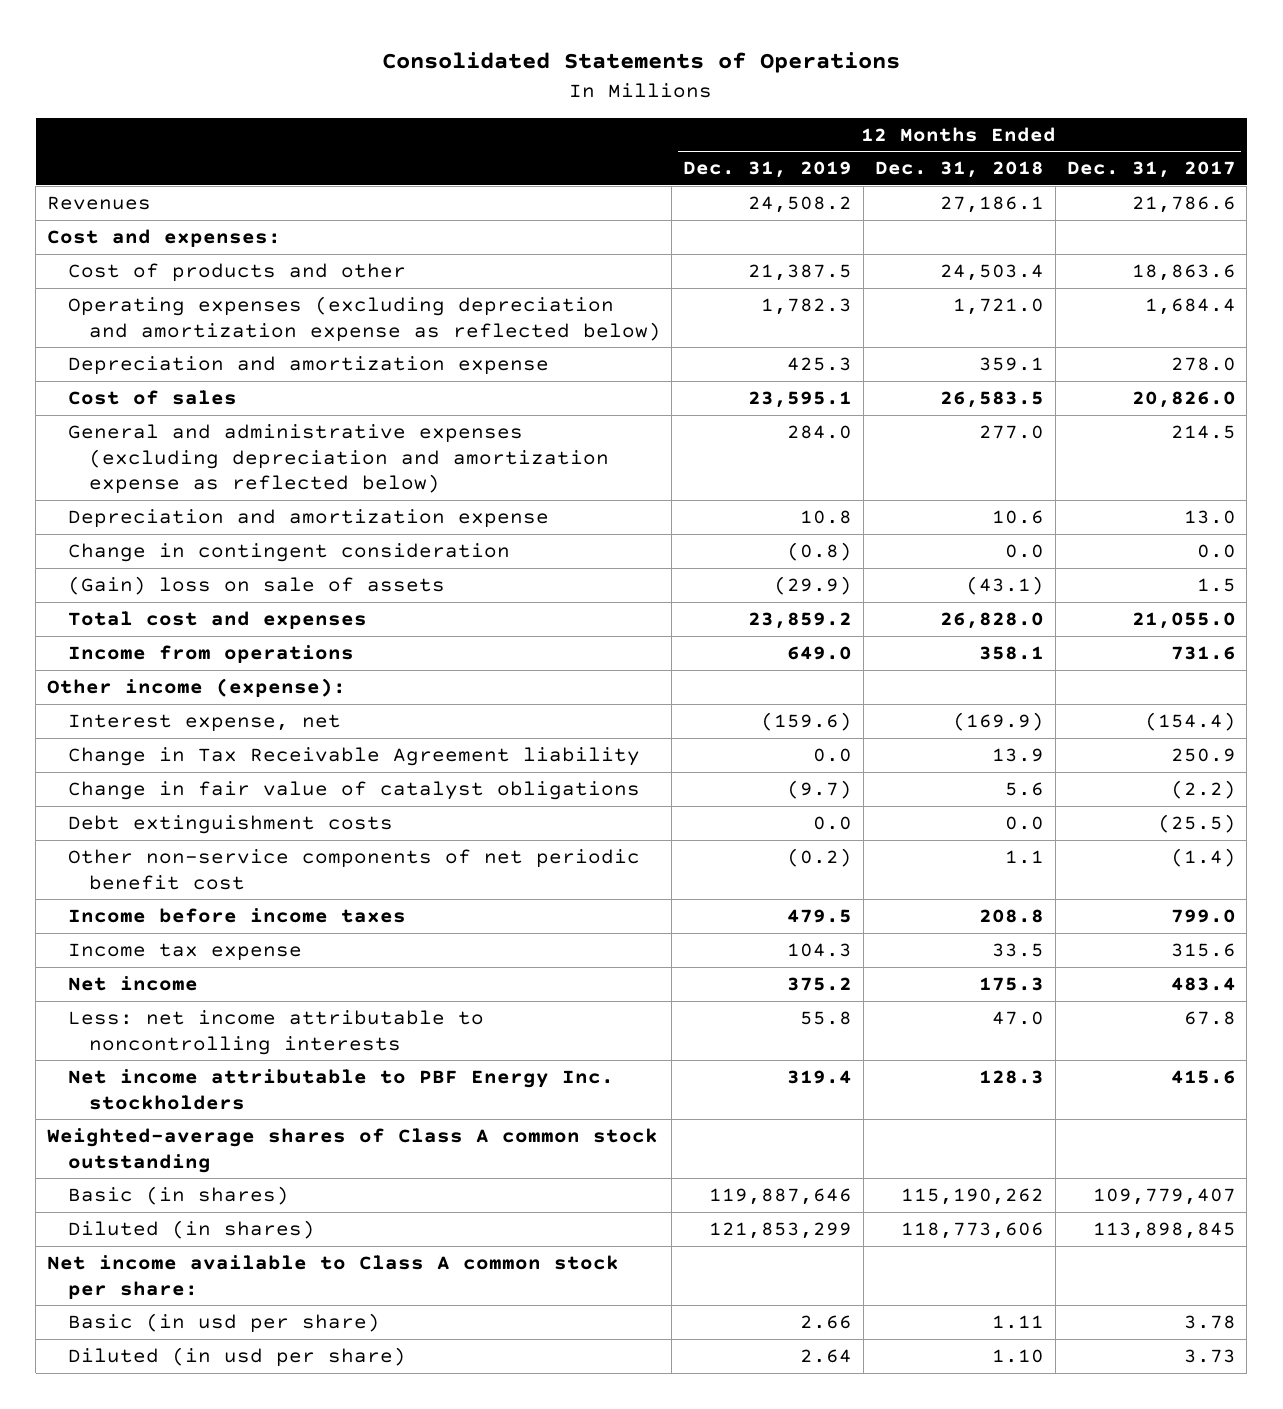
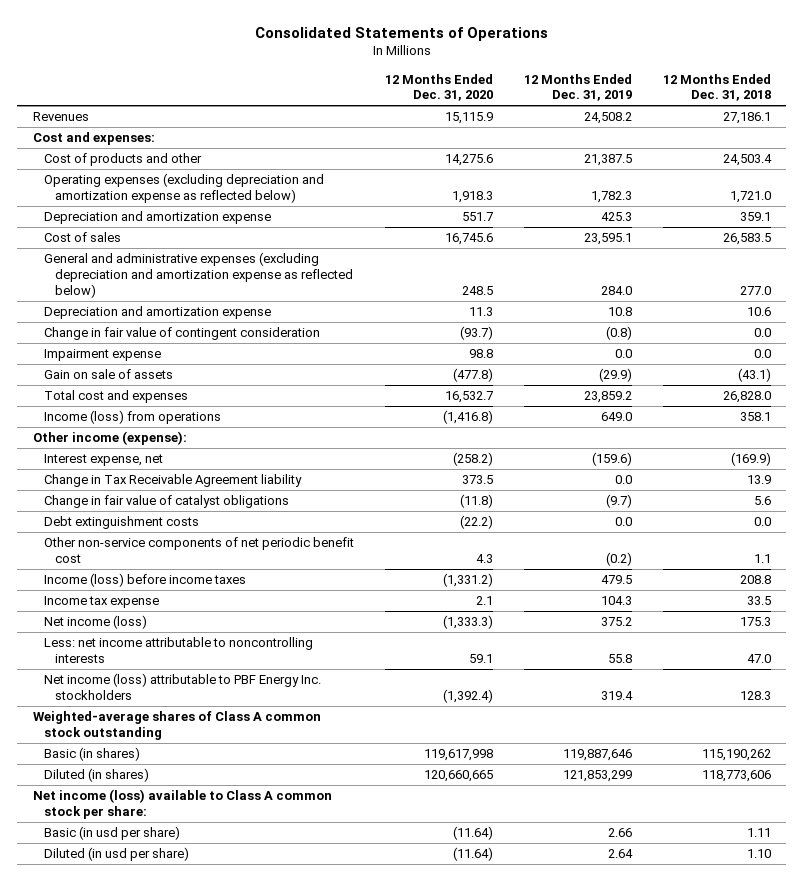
[1066,161,1236,179] Dec. 31, 2017 -> none
none -> [384,73,493,102] 12 Months Ended Dec. 31, 2020
[67,542,510,562] Change in contingent consideration -> [43,327,320,341] Change in fair value of contingent consideration
none -> [43,349,161,362] Impairment expense
[67,575,445,595] (Gain) loss on sale of assets -> [43,369,173,380] Gain on sale of assets
[67,644,354,663] Income from operations -> [43,410,221,425] Income (loss) from operations
[67,907,406,923] Income before income taxes -> [43,573,246,588] Income (loss) before income taxes
[67,975,198,991] Net income -> [43,615,147,630] Net income (loss)
[67,1068,614,1110] Net income attributable to PBF Energy Inc. stockholders -> [43,673,321,701] Net income (loss) attributable to PBF Energy Inc. stockholders
[47,1254,620,1299] Net income available to Class A common stock per share: -> [32,789,332,820] Net income (loss) available to Class A common stock per share:

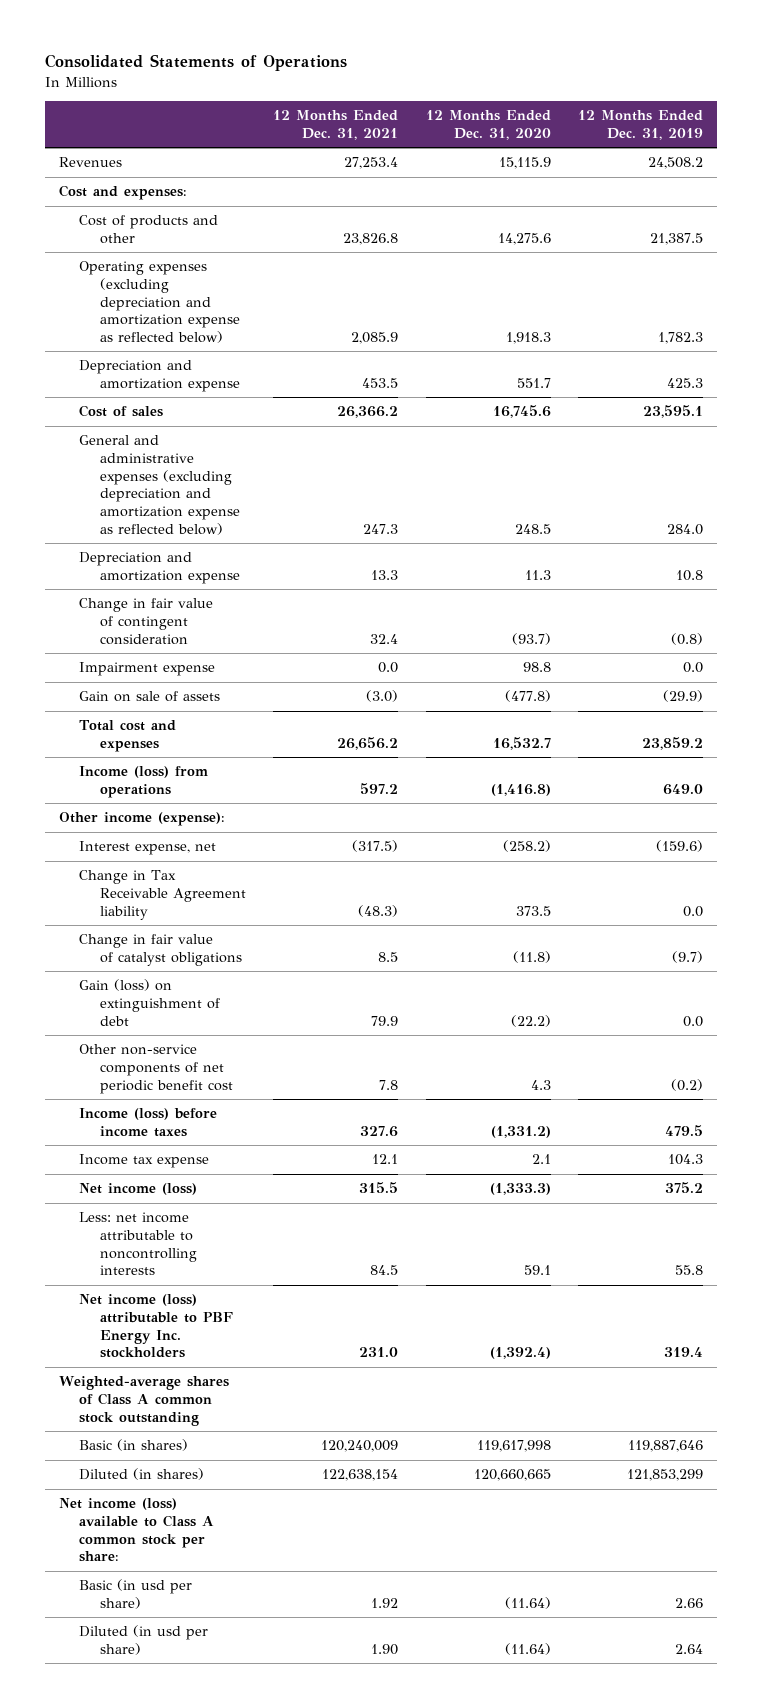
[662,73,771,102] 12 Months Ended Dec. 31, 2018 -> none
none -> [273,110,399,141] 12 Months Ended Dec. 31, 2021
[43,516,199,530] Debt extinguishment costs -> [79,979,220,1026] Gain (loss) on extinguishment of debt

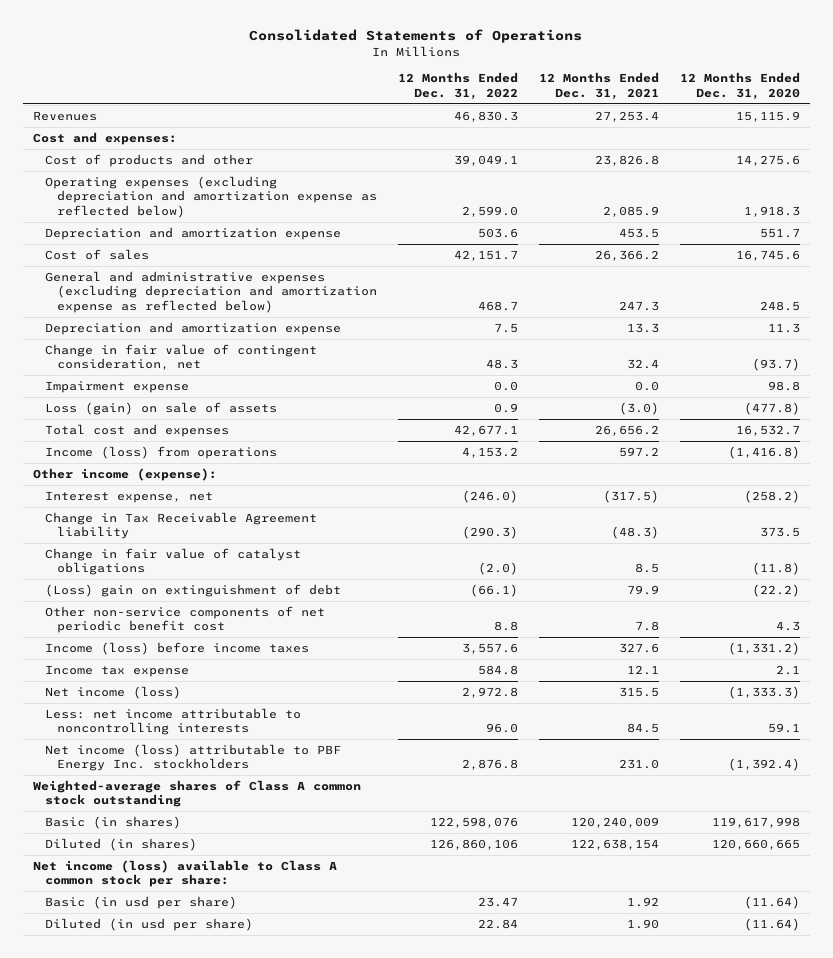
[577,110,703,141] 12 Months Ended Dec. 31, 2019 -> none
none -> [398,72,519,100] 12 Months Ended Dec. 31, 2022
[79,598,214,645] Change in fair value of contingent consideration -> [45,343,318,371] Change in fair value of contingent consideration, net
[79,691,221,703] Gain on sale of assets -> [45,401,278,415] Loss (gain) on sale of assets
[79,979,220,1026] Gain (loss) on extinguishment of debt -> [45,583,342,597] (Loss) gain on extinguishment of debt

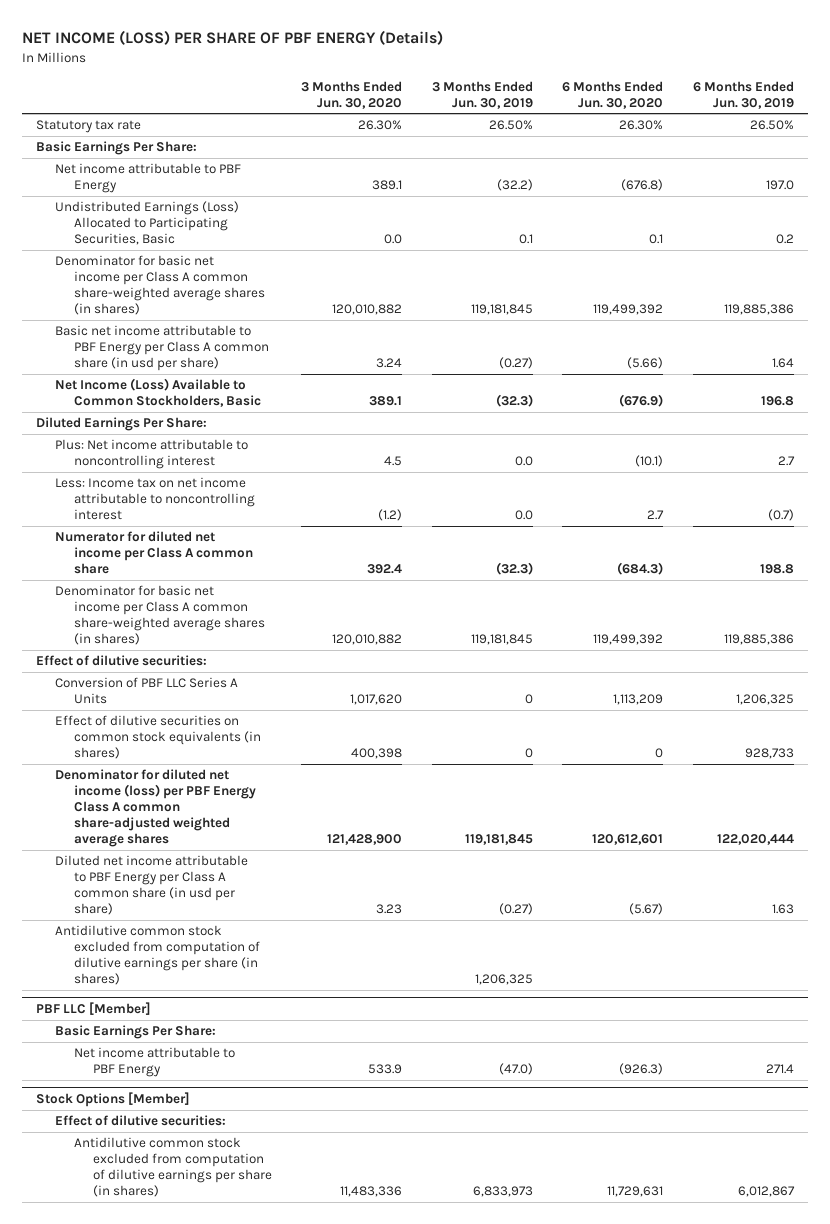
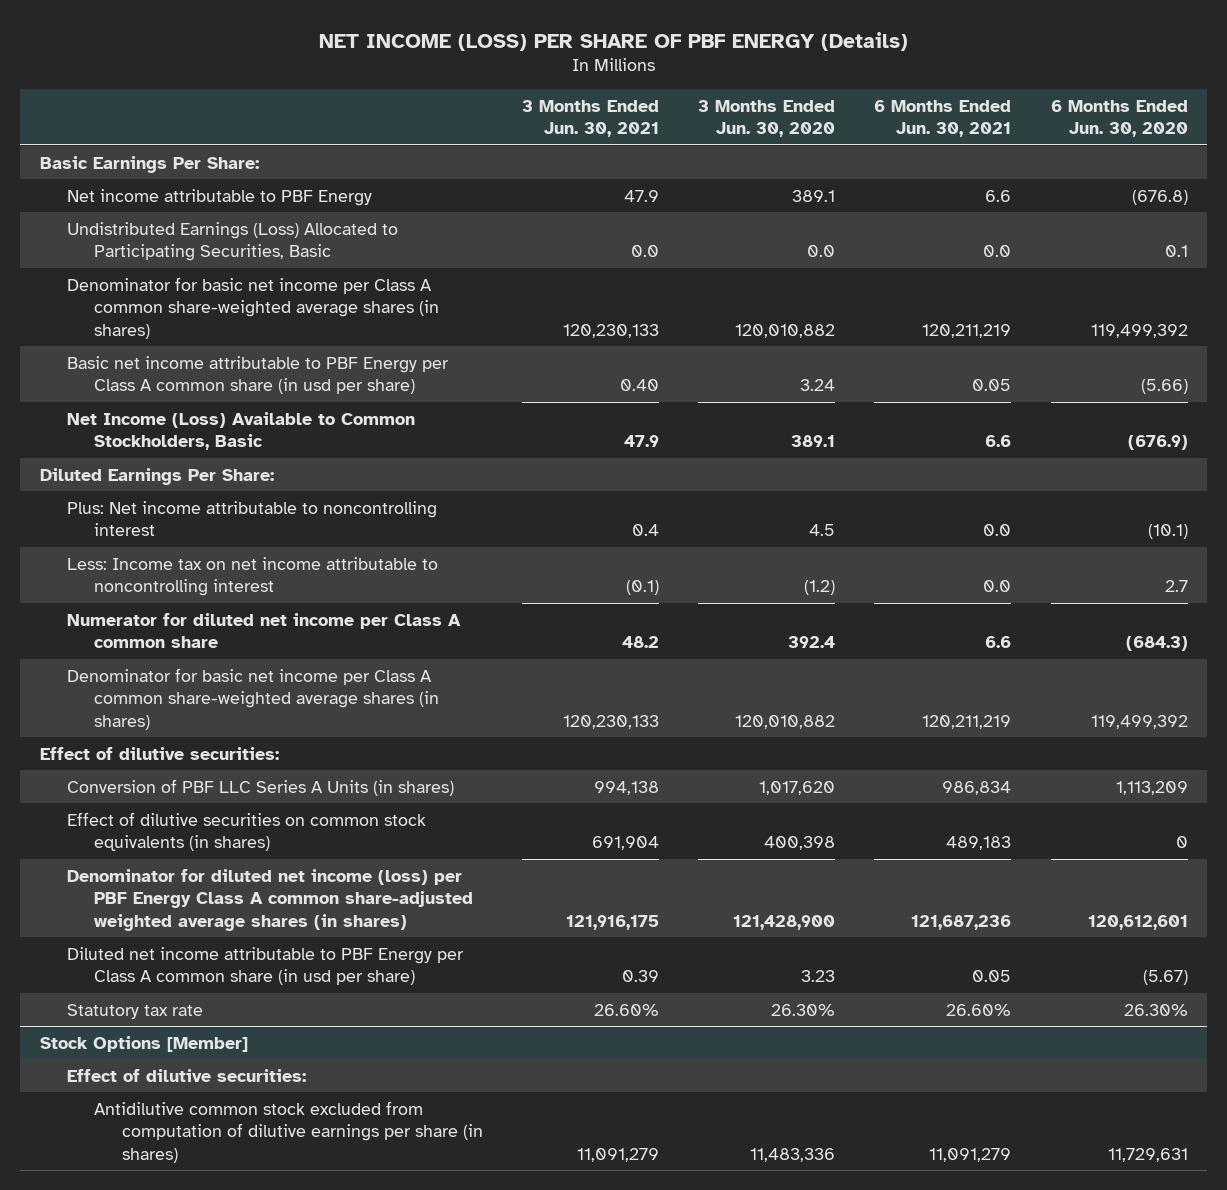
[431,80,533,109] 3 Months Ended Jun. 30, 2019 -> none
[692,80,794,109] 6 Months Ended Jun. 30, 2019 -> none
none -> [521,99,659,138] 3 Months Ended Jun. 30, 2021
none -> [874,99,1012,138] 6 Months Ended Jun. 30, 2021
[55,677,239,705] Conversion of PBF LLC Series A Units -> [67,778,455,796] Conversion of PBF LLC Series A Units (in shares)
[55,769,256,848] Denominator for diluted net income (loss) per PBF Energy Class A common share-adjusted weighted average shares -> [67,868,474,931] Denominator for diluted net income (loss) per PBF Energy Class A common share-adjusted weighted average shares (in shares)
[55,925,260,986] Antidilutive common stock excluded from computation of dilutive earnings per share (in shares) -> none
[36,1002,152,1016] PBF LLC [Member] -> none
[55,1025,217,1040] Basic Earnings Per Share: -> none
[73,1047,235,1078] Net income attributable to PBF Energy -> none
[36,120,142,134] Statutory tax rate -> [67,1003,204,1019] Statutory tax rate

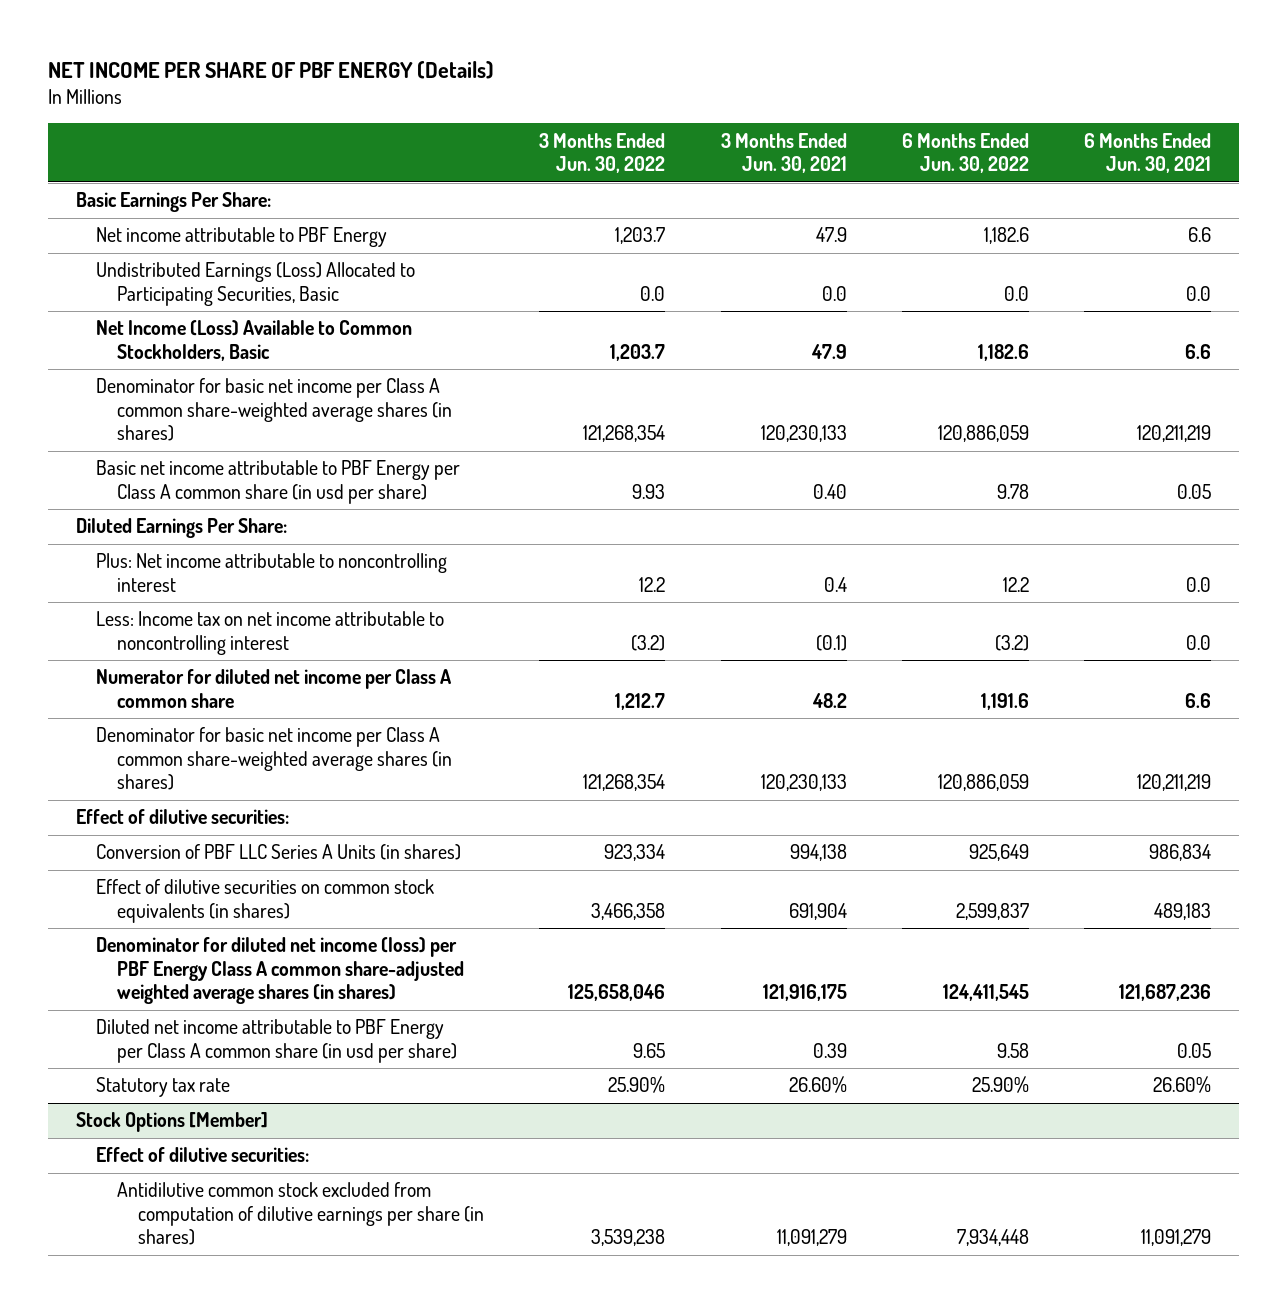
[318,31,908,51] NET INCOME (LOSS) PER SHARE OF PBF ENERGY (Details) -> [48,61,495,80] NET INCOME PER SHARE OF PBF ENERGY (Details)
[698,99,836,138] 3 Months Ended Jun. 30, 2020 -> none
[1050,99,1188,138] 6 Months Ended Jun. 30, 2020 -> none
none -> [539,132,666,174] 3 Months Ended Jun. 30, 2022
none -> [901,132,1029,174] 6 Months Ended Jun. 30, 2022
[67,411,416,451] Net Income (Loss) Available to Common Stockholders, Basic -> [96,320,413,361] Net Income (Loss) Available to Common Stockholders, Basic

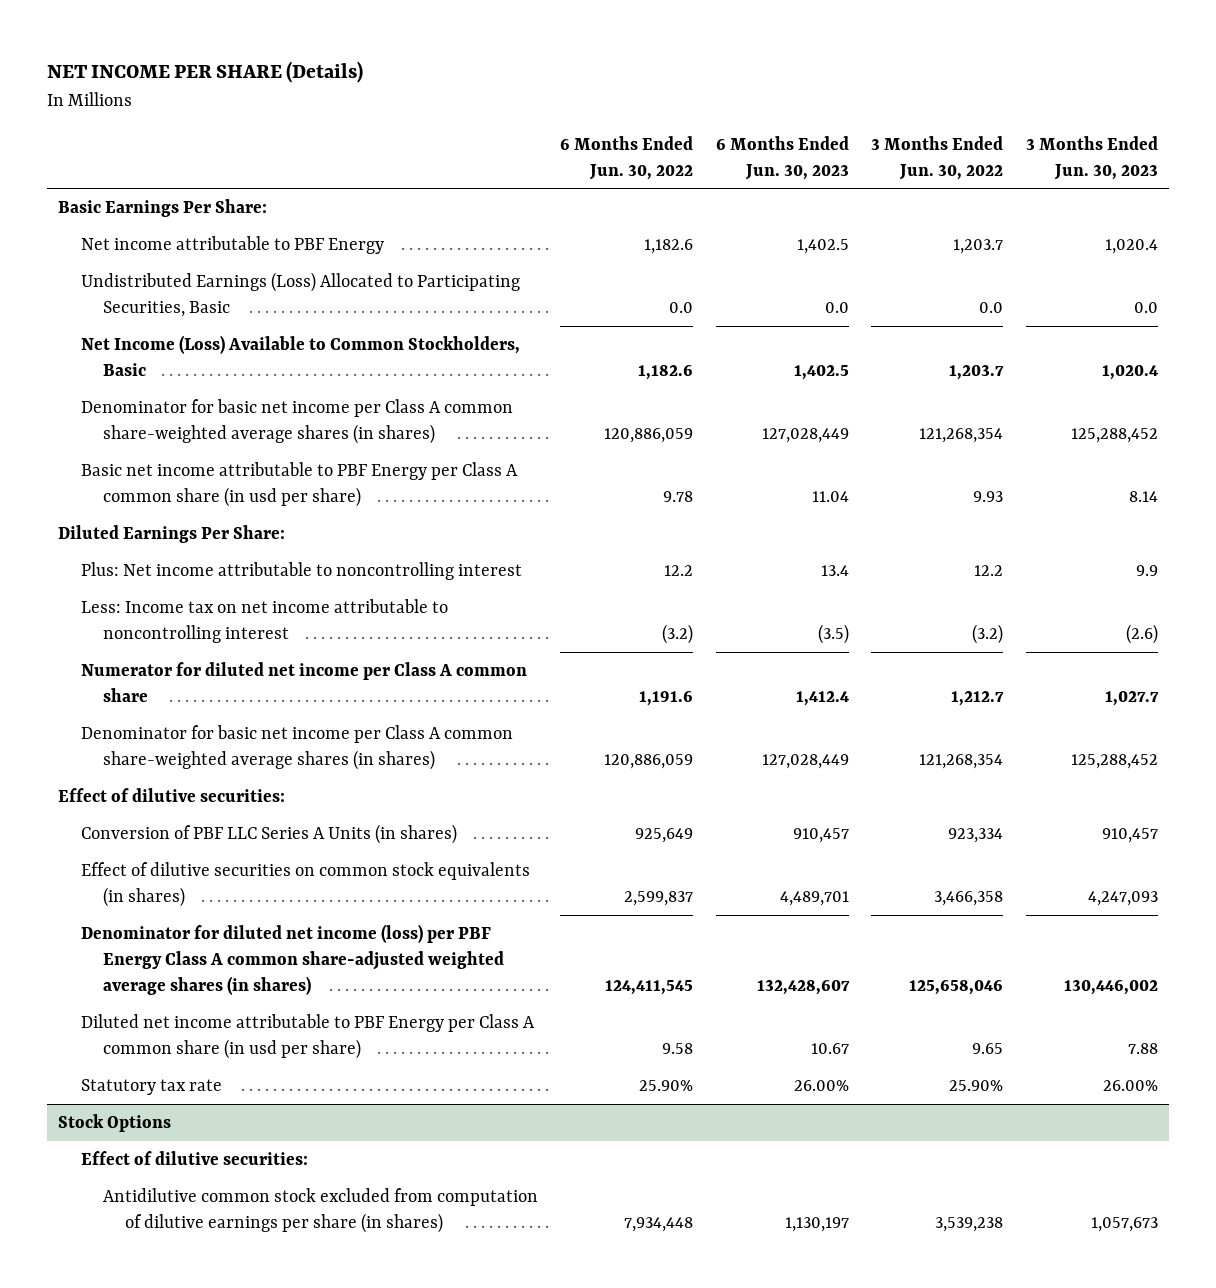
[48,61,495,80] NET INCOME PER SHARE OF PBF ENERGY (Details) -> [47,61,364,84] NET INCOME PER SHARE (Details)
[720,132,847,174] 3 Months Ended Jun. 30, 2021 -> none
[1084,132,1212,174] 6 Months Ended Jun. 30, 2021 -> none
none -> [715,135,849,180] 6 Months Ended Jun. 30, 2023
none -> [1025,135,1158,180] 3 Months Ended Jun. 30, 2023
[75,1112,268,1133] Stock Options [Member] -> [58,1114,172,1133] Stock Options

